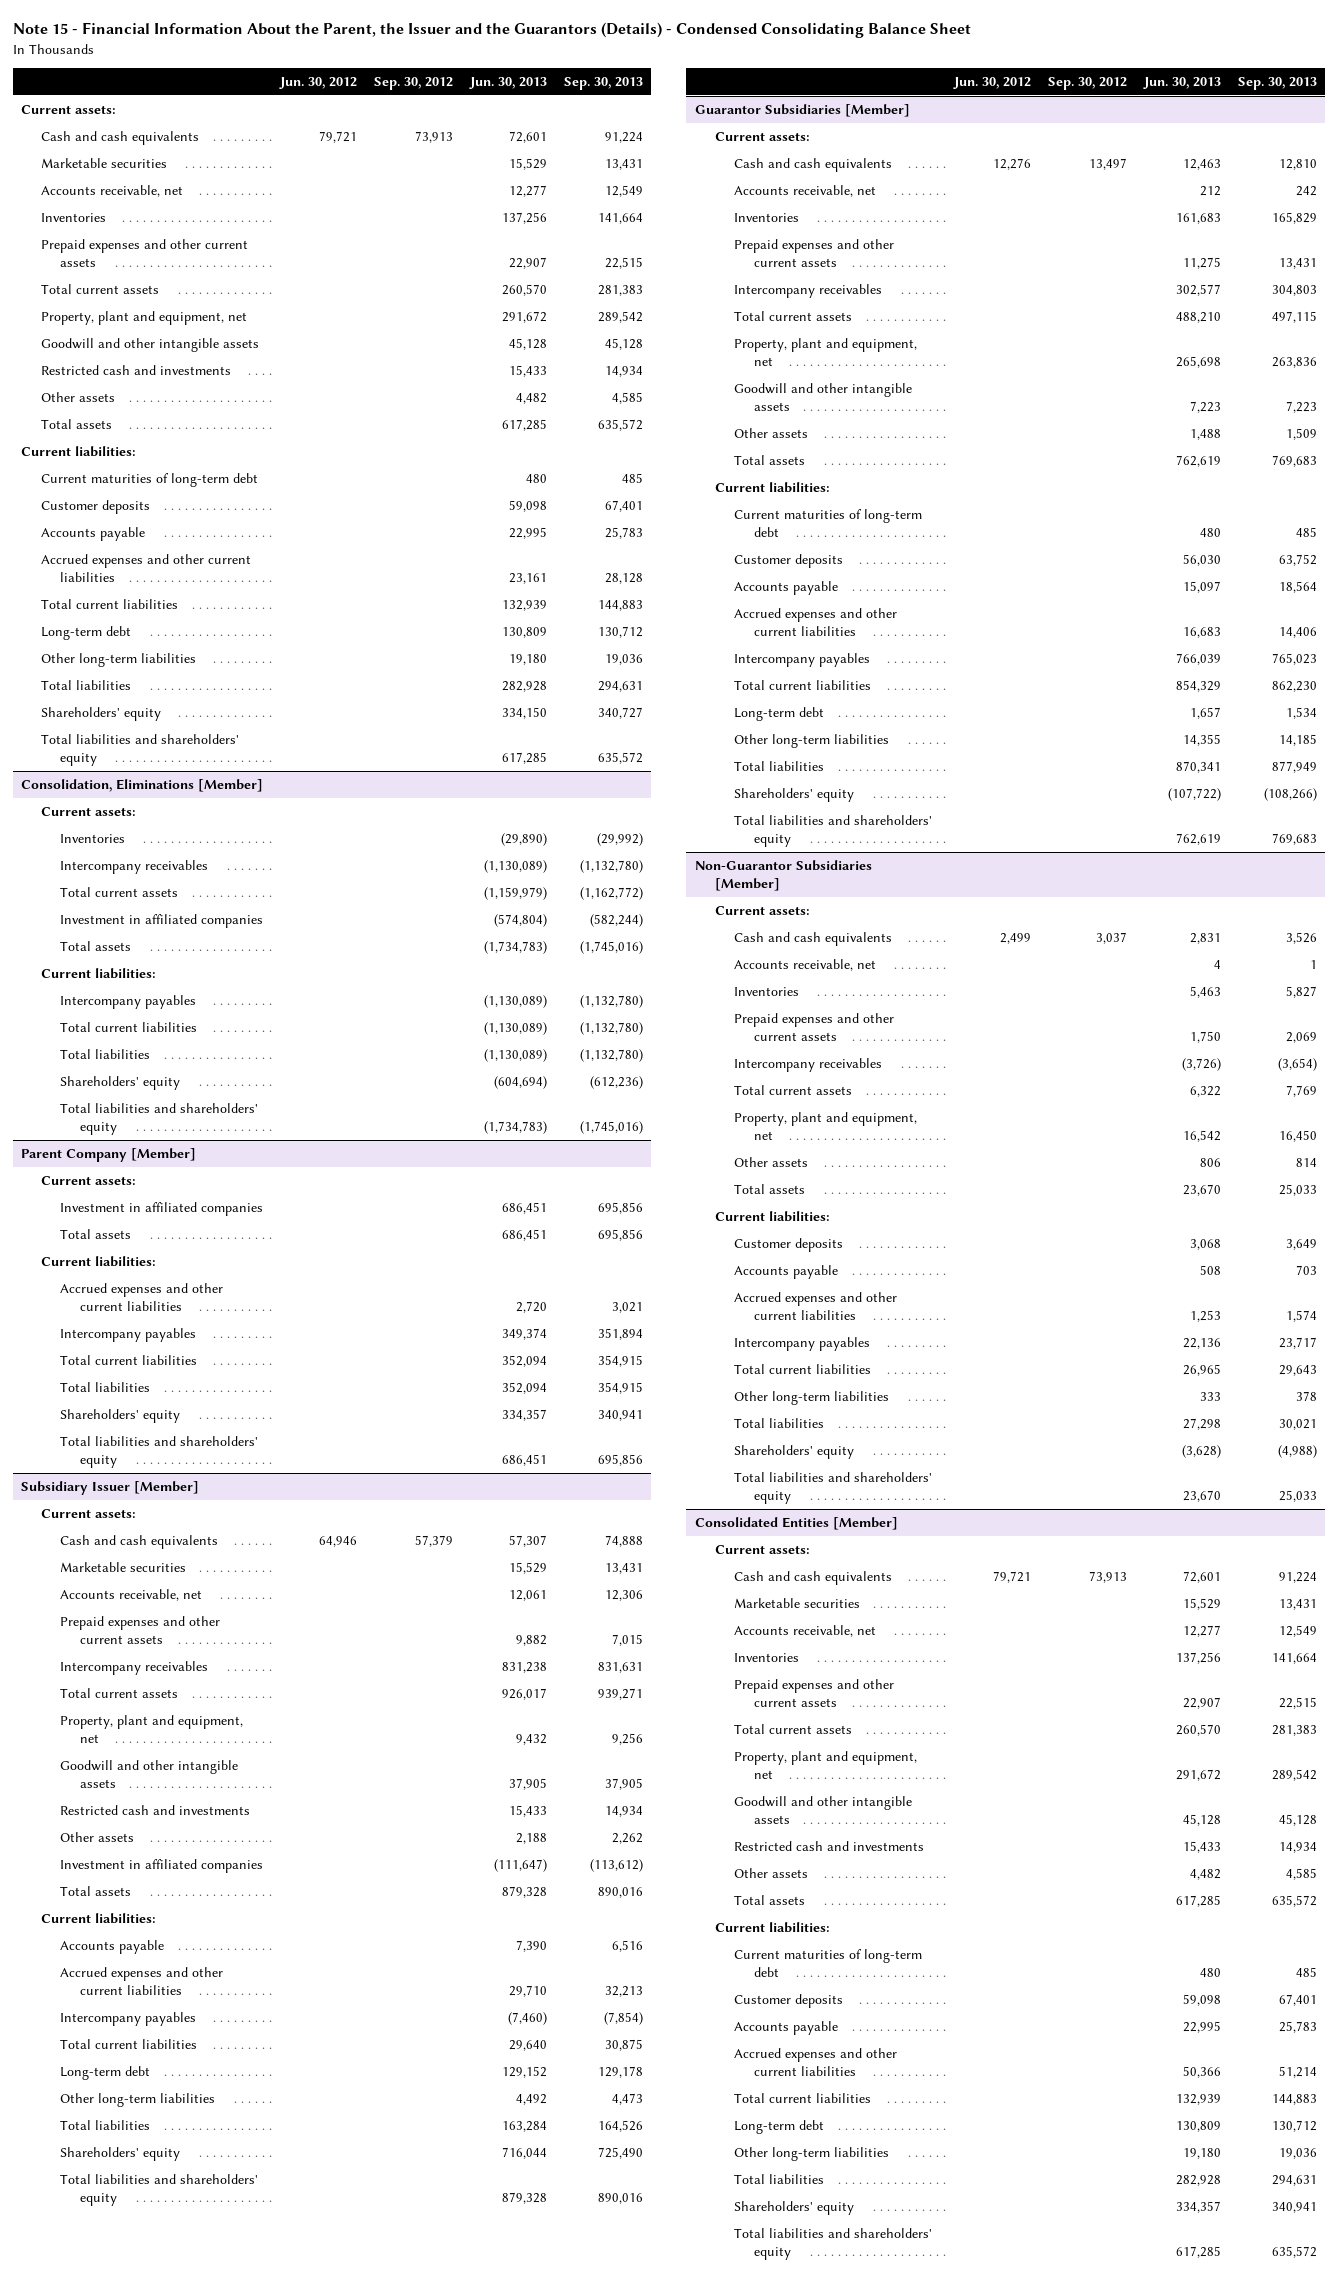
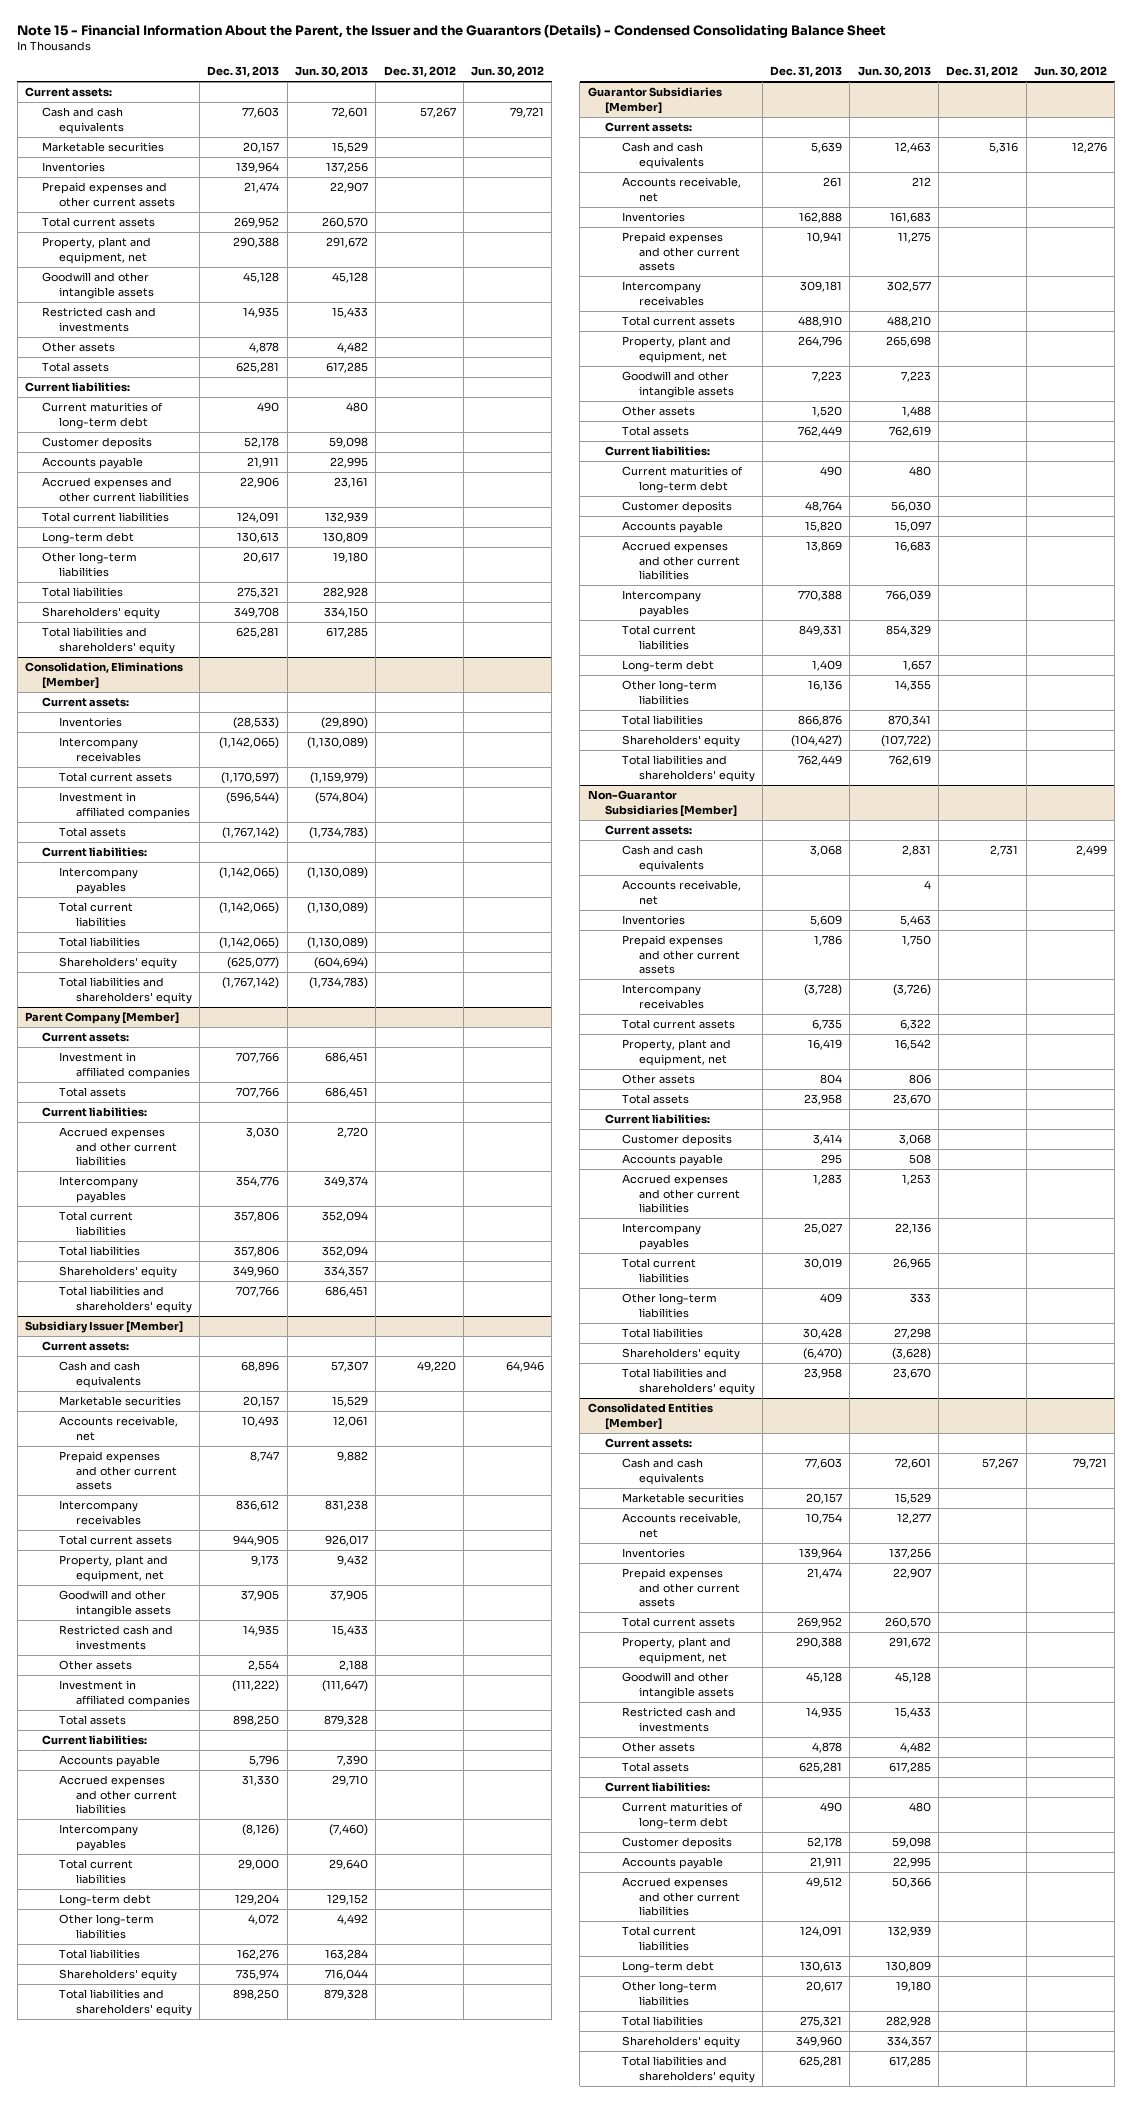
[374,76,454,90] Sep. 30, 2012 -> none
[563,76,643,90] Sep. 30, 2013 -> none
none -> [207,66,280,78] Dec. 31, 2013
none -> [383,66,456,78] Dec. 31, 2012
[40,185,183,198] Accounts receivable, net -> none

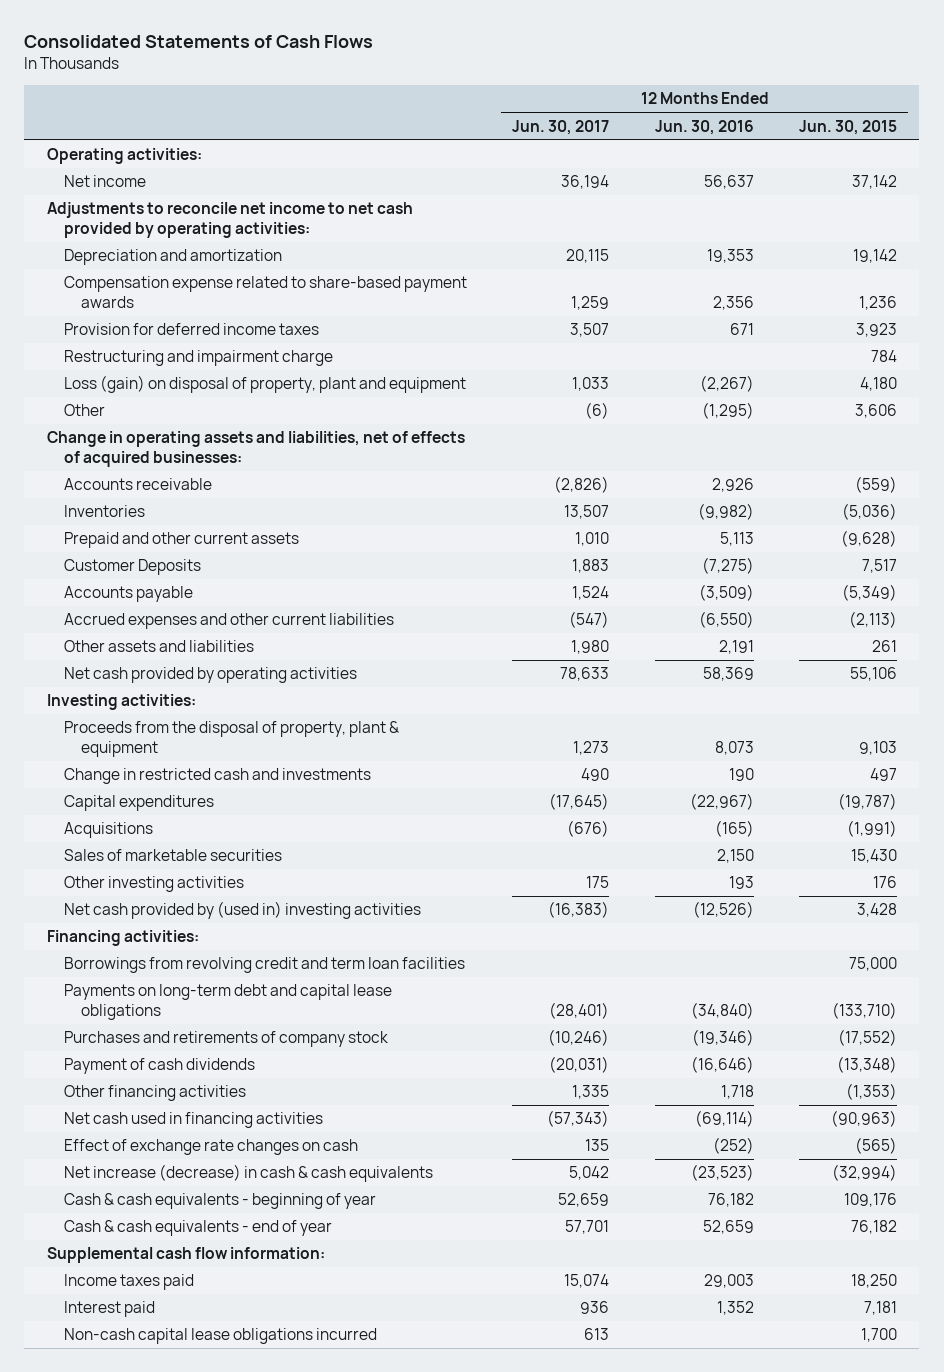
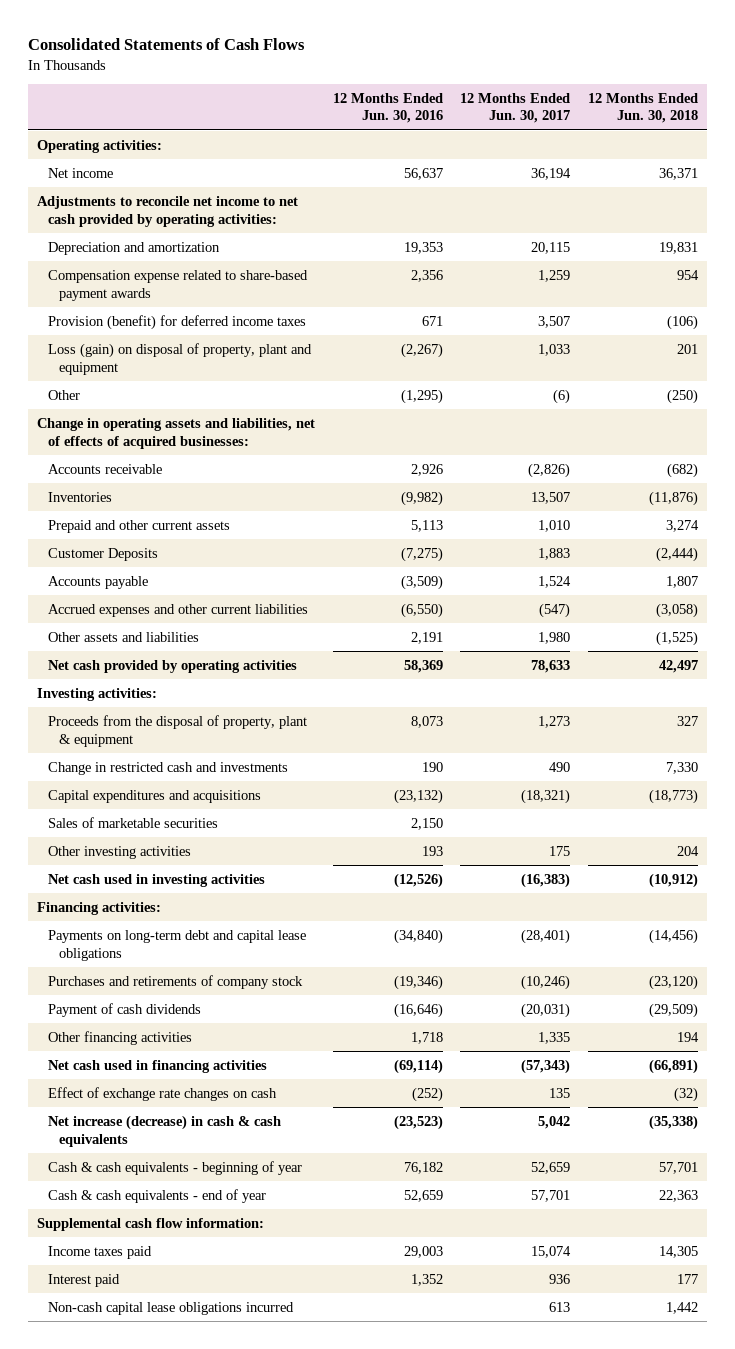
[798,119,897,135] Jun. 30, 2015 -> none
none -> [587,92,698,124] 12 Months Ended Jun. 30, 2018
[64,350,334,367] Restructuring and impairment charge -> none
[64,323,320,336] Provision for deferred income taxes -> [47,314,306,330] Provision (benefit) for deferred income taxes
[64,822,154,839] Acquisitions -> none
[64,795,215,812] Capital expenditures -> [47,789,261,803] Capital expenditures and acquisitions
[549,793,610,811] (17,645) -> [521,788,571,804] (18,321)
[689,793,754,811] (22,967) -> [393,788,443,804] (23,132)
[64,901,422,920] Net cash provided by (used in) investing activities -> [47,873,265,887] Net cash used in investing activities
[64,957,466,974] Borrowings from revolving credit and term loan facilities -> none

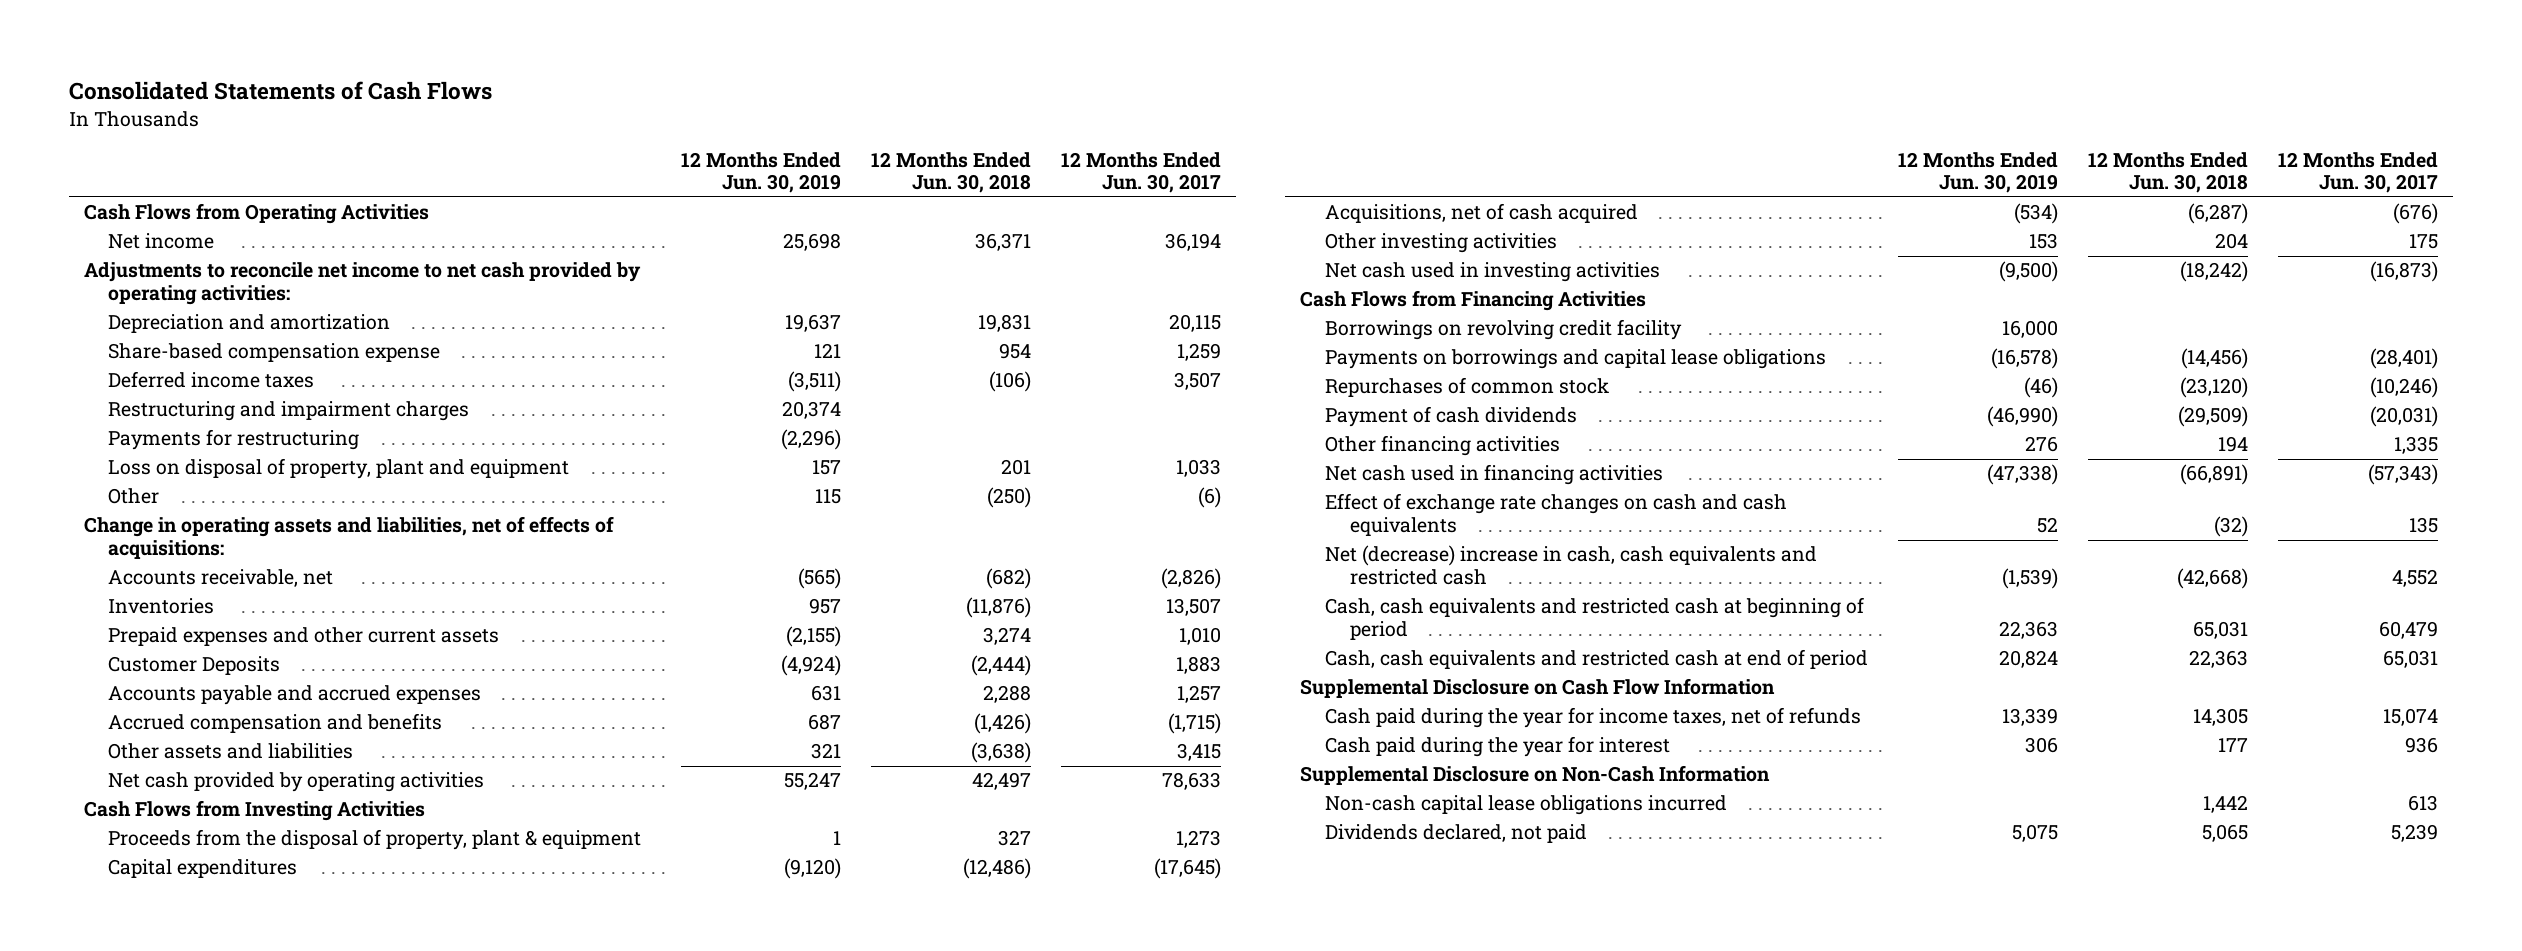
[332,92,443,124] 12 Months Ended Jun. 30, 2016 -> none
none -> [681,151,842,194] 12 Months Ended Jun. 30, 2019
[36,139,162,153] Operating activities: -> [83,203,429,225] Cash Flows from Operating Activities
[47,269,308,301] Compensation expense related to share-based payment awards -> [108,343,441,363] Share-based compensation expense
[47,314,306,330] Provision (benefit) for deferred income taxes -> [108,371,315,389] Deferred income taxes
none -> [108,401,470,422] Restructuring and impairment charges
none -> [108,429,360,451] Payments for restructuring
[47,342,312,375] Loss (gain) on disposal of property, plant and equipment -> [108,458,570,480] Loss on disposal of property, plant and equipment
[36,417,315,449] Change in operating assets and liabilities, net of effects of acquired businesses: -> [83,516,614,560] Change in operating assets and liabilities, net of effects of acquisitions:
[47,463,162,474] Accounts receivable -> [108,569,334,588] Accounts receivable, net
[47,519,230,533] Prepaid and other current assets -> [108,627,500,647] Prepaid expenses and other current assets
[47,575,148,589] Accounts payable -> none
[47,603,308,617] Accrued expenses and other current liabilities -> none
none -> [108,685,482,706] Accounts payable and accrued expenses
none -> [108,713,443,734] Accrued compensation and benefits
[538,631,571,644] 1,980 -> [1177,743,1222,762] 3,415
[655,630,698,646] (1,525) -> [971,742,1032,764] (3,638)
[36,687,157,701] Investing activities: -> [83,800,425,822] Cash Flows from Investing Activities
[47,761,288,775] Change in restricted cash and investments -> none
[47,816,218,828] Sales of marketable securities -> none
[47,789,261,803] Capital expenditures and acquisitions -> [108,859,298,879] Capital expenditures
[521,788,571,804] (18,321) -> [1154,858,1222,880] (17,645)
[648,788,698,804] (18,773) -> [963,858,1032,880] (12,486)
none -> [1325,203,1639,224] Acquisitions, net of cash acquired
[521,872,571,888] (16,383) -> [2370,261,2439,283] (16,873)
[648,872,698,888] (10,912) -> [2180,261,2249,283] (18,242)
[36,901,161,915] Financing activities: -> [1300,290,1647,312] Cash Flows from Financing Activities
none -> [1325,319,1683,341] Borrowings on revolving credit facility
[47,929,306,961] Payments on long-term debt and capital lease obligations -> [1325,349,1827,370] Payments on borrowings and capital lease obligations
[47,974,303,989] Purchases and retirements of company stock -> [1325,377,1610,398] Repurchases of common stock
[47,1160,302,1175] Cash & cash equivalents - beginning of year -> none
[47,1188,266,1203] Cash & cash equivalents - end of year -> none
[47,1086,277,1101] Effect of exchange rate changes on cash -> [1325,493,1788,537] Effect of exchange rate changes on cash and cash equivalents
[47,1114,281,1147] Net increase (decrease) in cash & cash equivalents -> [1325,545,1818,586] Net (decrease) increase in cash, cash equivalents and restricted cash
[538,1115,571,1129] 5,042 -> [2392,569,2439,588] 4,552
[648,1114,698,1130] (35,338) -> [2177,568,2249,590] (42,668)
none -> [1325,597,1865,641] Cash, cash equivalents and restricted cash at beginning of period
none -> [1325,649,1869,670] Cash, cash equivalents and restricted cash at end of period
[36,1217,264,1231] Supplemental cash flow information: -> [1300,678,1776,699] Supplemental Disclosure on Cash Flow Information
[47,1245,152,1259] Income taxes paid -> [1325,707,1862,729] Cash paid during the year for income taxes, net of refunds
[47,1273,120,1287] Interest paid -> [1325,736,1671,758] Cash paid during the year for interest
none -> [1300,765,1771,786] Supplemental Disclosure on Non-Cash Information
none -> [1325,824,1588,844] Dividends declared, not paid

